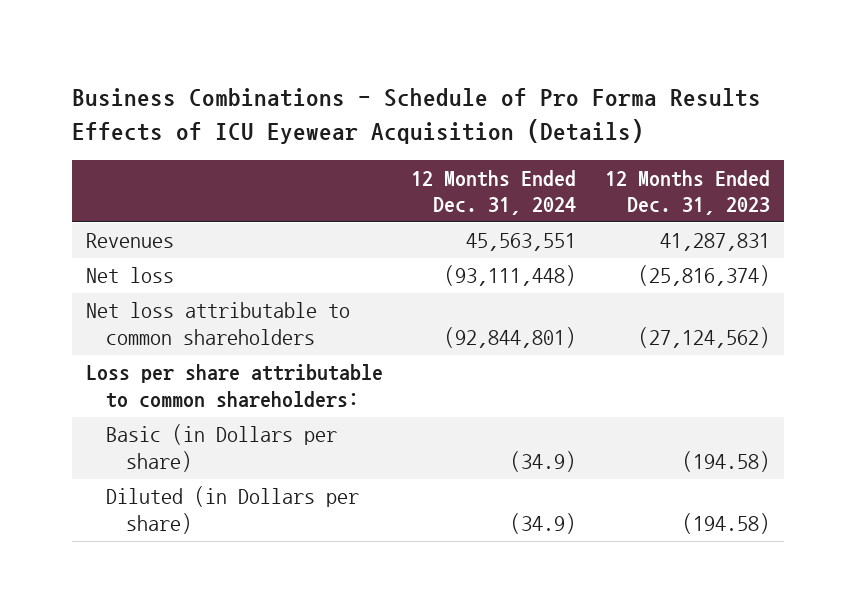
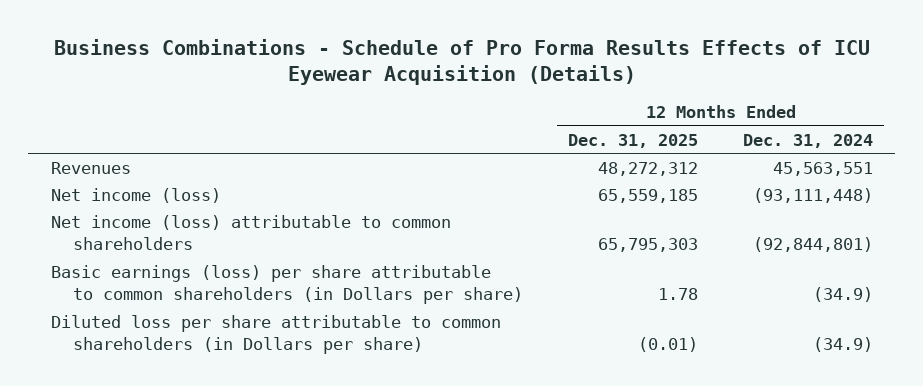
[604,169,770,216] 12 Months Ended Dec. 31, 2023 -> none
none -> [568,133,699,148] Dec. 31, 2025
[86,364,384,409] Loss per share attributable to common shareholders: -> none
[86,267,175,284] Net loss -> [50,187,221,203] Net income (loss)
[86,302,351,346] Net loss attributable to common shareholders -> [50,214,451,251] Net income (loss) attributable to common shareholders
[106,424,338,473] Basic (in Dollars per share) -> [50,264,524,305] Basic earnings (loss) per share attributable to common shareholders (in Dollars per share)
[106,486,360,535] Diluted (in Dollars per share) -> [50,314,501,355] Diluted loss per share attributable to common shareholders (in Dollars per share)

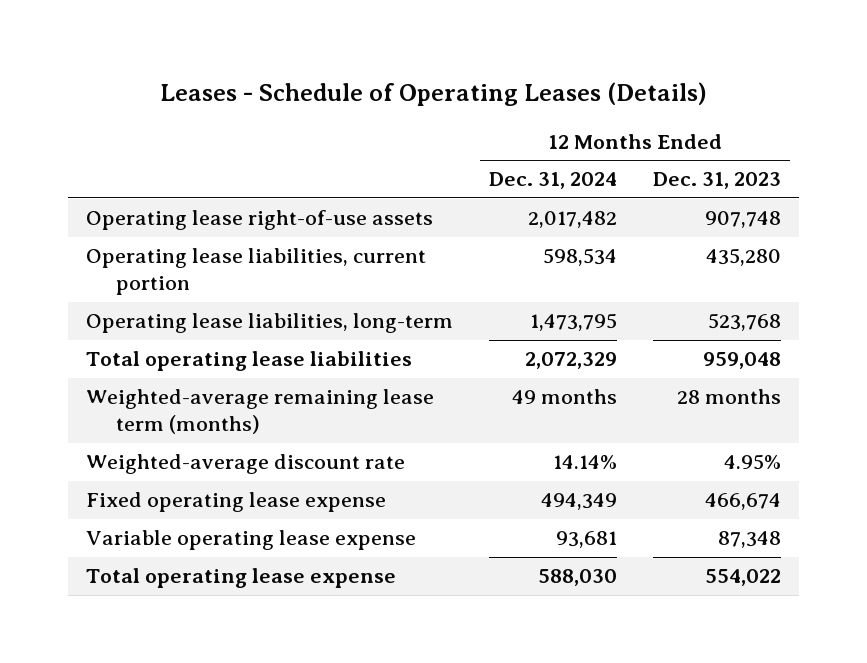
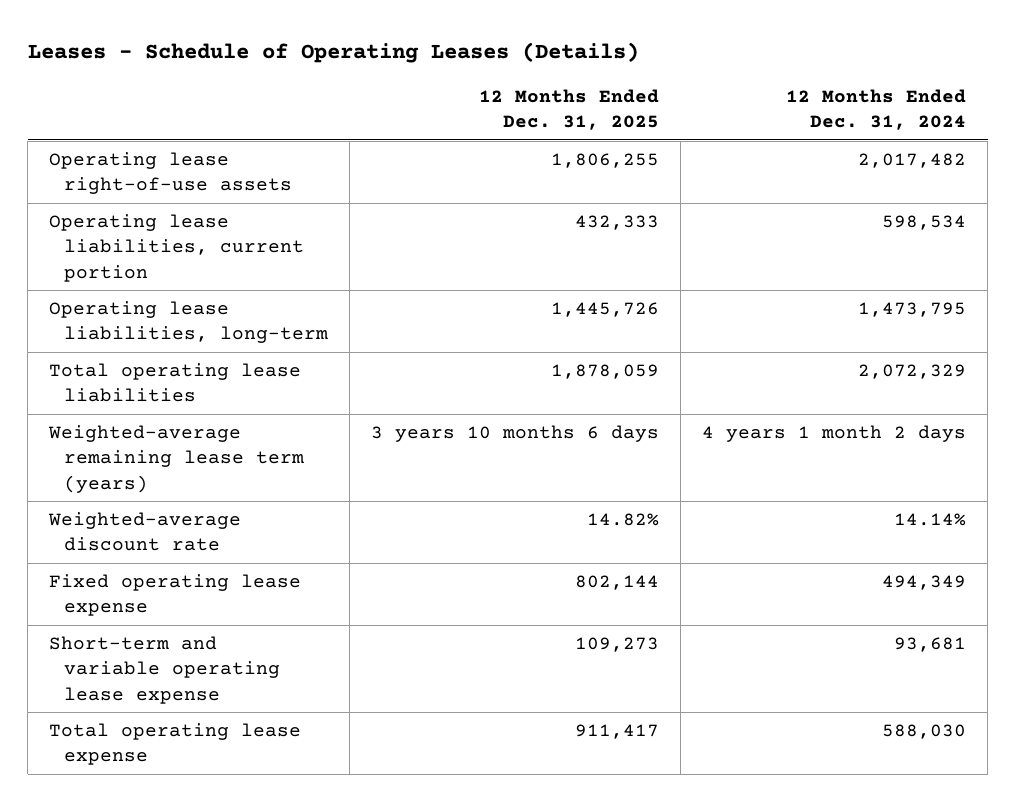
[653,172,782,190] Dec. 31, 2023 -> none
none -> [478,88,659,130] 12 Months Ended Dec. 31, 2025
[86,389,435,435] Weighted-average remaining lease term (months) -> [48,425,304,493] Weighted-average remaining lease term (years)
[512,389,618,405] 49 months -> [702,425,967,443] 4 years 1 month 2 days
[86,530,417,551] Variable operating lease expense -> [49,636,280,704] Short-term and variable operating lease expense

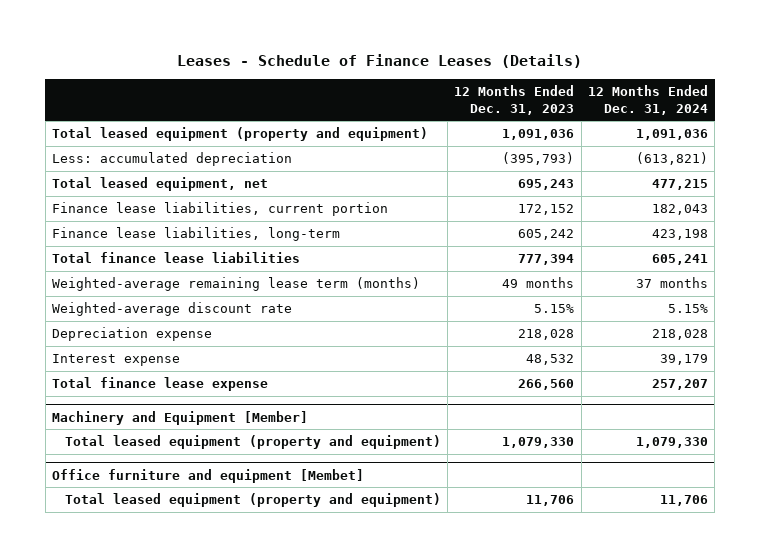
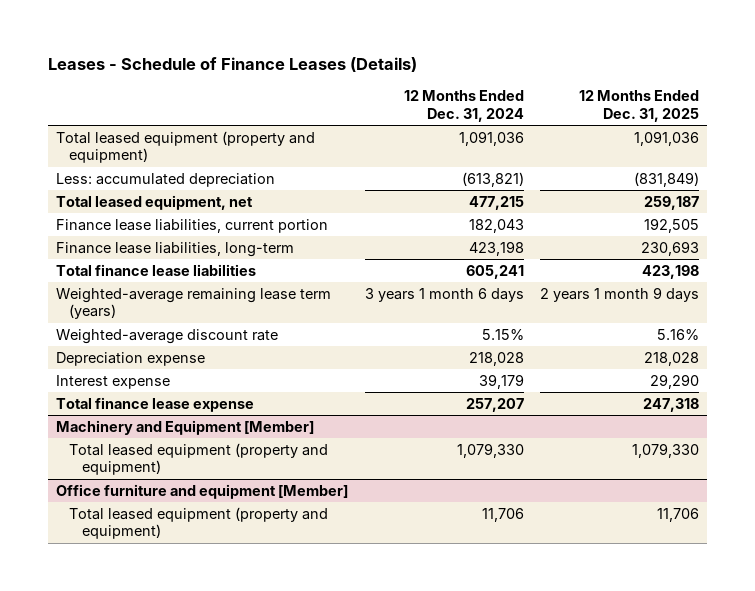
[454,85,575,115] 12 Months Ended Dec. 31, 2023 -> none
none -> [579,90,700,122] 12 Months Ended Dec. 31, 2025
[51,277,420,292] Weighted-average remaining lease term (months) -> [56,287,332,320] Weighted-average remaining lease term (years)
[635,277,708,289] 37 months -> [364,287,524,302] 3 years 1 month 6 days
[51,468,364,483] Office furniture and equipment [Membet] -> [56,483,349,499] Office furniture and equipment [Member]

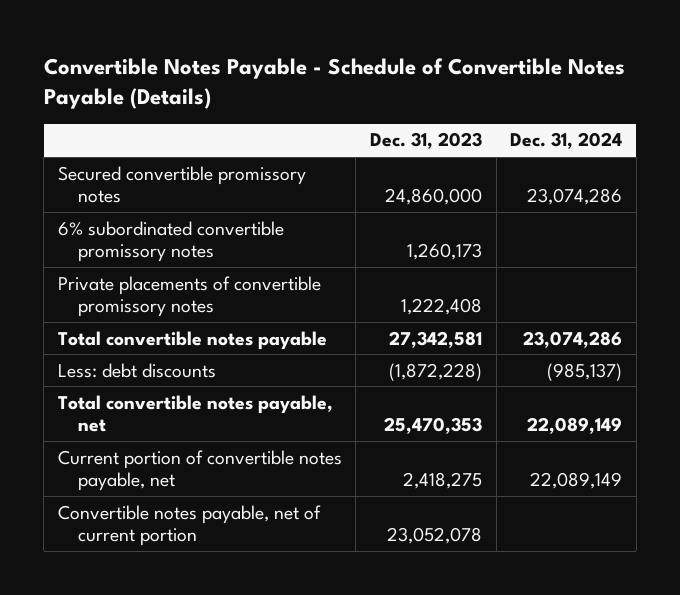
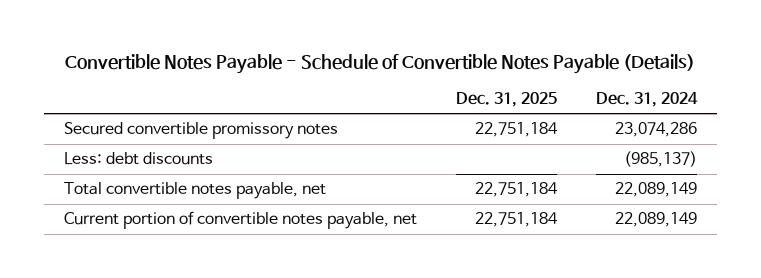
[370,132,483,150] Dec. 31, 2023 -> none
none -> [455,92,557,108] Dec. 31, 2025
[57,220,284,263] 6% subordinated convertible promissory notes -> none
[57,275,321,318] Private placements of convertible promissory notes -> none
[57,330,327,350] Total convertible notes payable -> none
[57,504,321,547] Convertible notes payable, net of current portion -> none

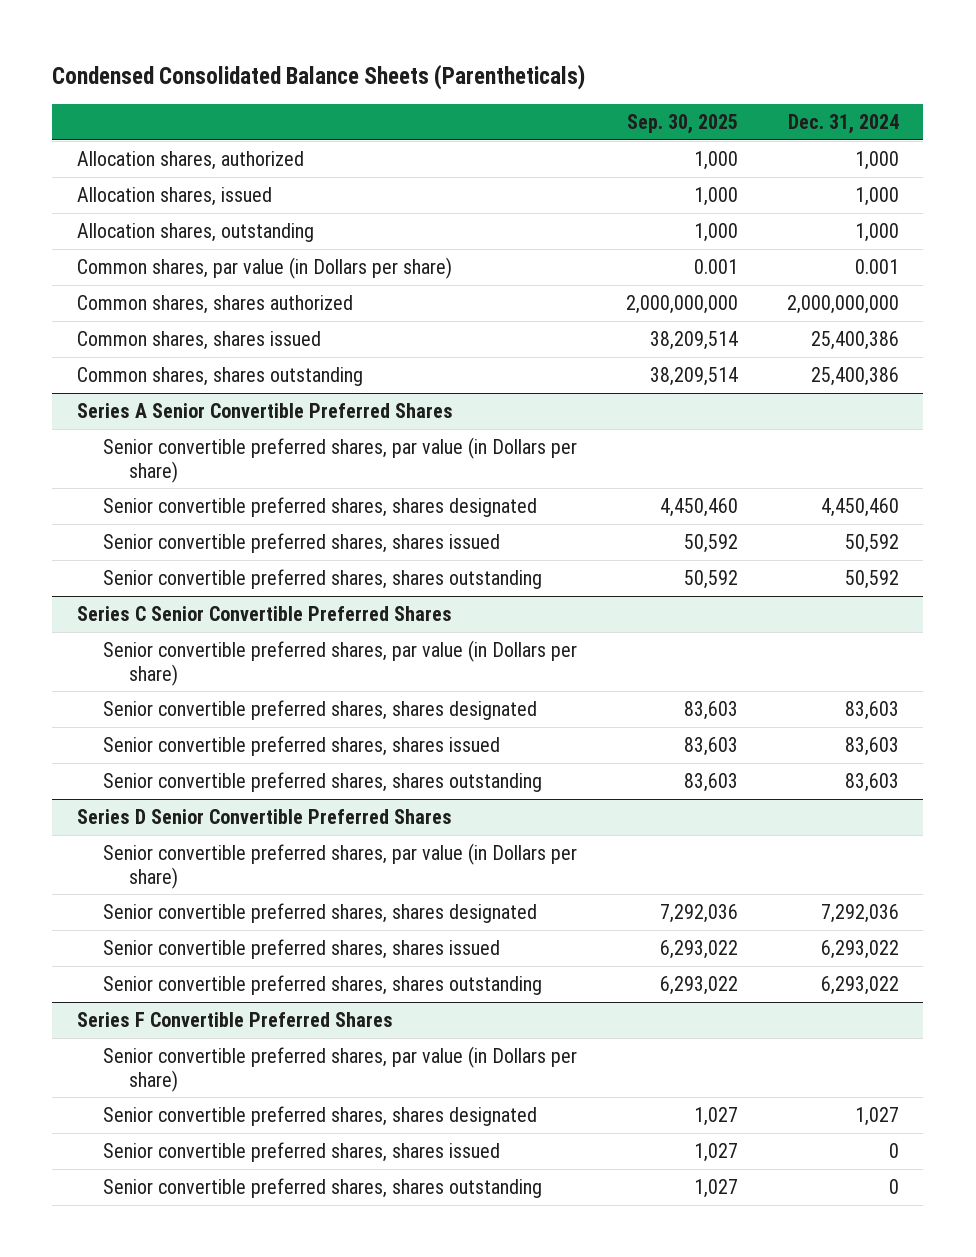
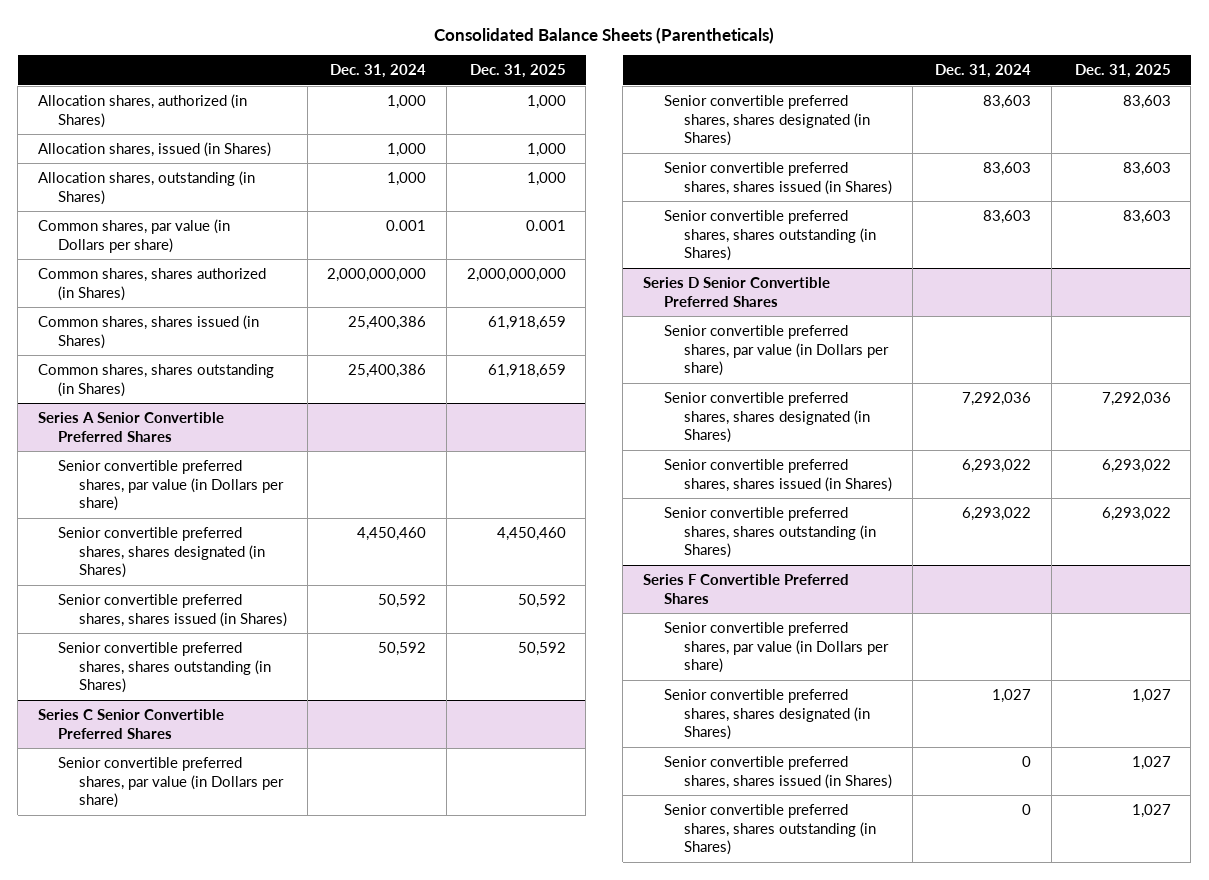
[52,63,586,90] Condensed Consolidated Balance Sheets (Parentheticals) -> [434,26,775,44] Consolidated Balance Sheets (Parentheticals)
[626,113,738,134] Sep. 30, 2025 -> none
none -> [469,64,566,79] Dec. 31, 2025
[76,151,304,171] Allocation shares, authorized -> [37,93,247,128] Allocation shares, authorized (in Shares)
[76,187,272,207] Allocation shares, issued -> [37,141,271,157] Allocation shares, issued (in Shares)
[76,223,314,243] Allocation shares, outstanding -> [37,170,255,205] Allocation shares, outstanding (in Shares)
[76,295,353,315] Common shares, shares authorized -> [37,267,266,301] Common shares, shares authorized (in Shares)
[76,331,321,351] Common shares, shares issued -> [37,314,259,349] Common shares, shares issued (in Shares)
[76,367,363,387] Common shares, shares outstanding -> [37,363,274,397] Common shares, shares outstanding (in Shares)
[102,497,537,518] Senior convertible preferred shares, shares designated -> [58,526,266,579] Senior convertible preferred shares, shares designated (in Shares)
[102,533,500,554] Senior convertible preferred shares, shares issued -> [58,593,288,627] Senior convertible preferred shares, shares issued (in Shares)
[102,569,542,590] Senior convertible preferred shares, shares outstanding -> [58,641,272,694] Senior convertible preferred shares, shares outstanding (in Shares)
[102,700,537,721] Senior convertible preferred shares, shares designated -> [663,94,871,147] Senior convertible preferred shares, shares designated (in Shares)
[102,736,500,757] Senior convertible preferred shares, shares issued -> [663,161,893,195] Senior convertible preferred shares, shares issued (in Shares)
[102,772,542,793] Senior convertible preferred shares, shares outstanding -> [663,209,877,262] Senior convertible preferred shares, shares outstanding (in Shares)
[102,903,537,924] Senior convertible preferred shares, shares designated -> [663,391,871,444] Senior convertible preferred shares, shares designated (in Shares)
[102,939,500,960] Senior convertible preferred shares, shares issued -> [663,458,893,492] Senior convertible preferred shares, shares issued (in Shares)
[102,975,542,996] Senior convertible preferred shares, shares outstanding -> [663,506,877,559] Senior convertible preferred shares, shares outstanding (in Shares)
[102,1106,537,1127] Senior convertible preferred shares, shares designated -> [663,688,871,741] Senior convertible preferred shares, shares designated (in Shares)
[102,1142,500,1163] Senior convertible preferred shares, shares issued -> [663,755,893,789] Senior convertible preferred shares, shares issued (in Shares)
[102,1178,542,1199] Senior convertible preferred shares, shares outstanding -> [663,803,877,856] Senior convertible preferred shares, shares outstanding (in Shares)

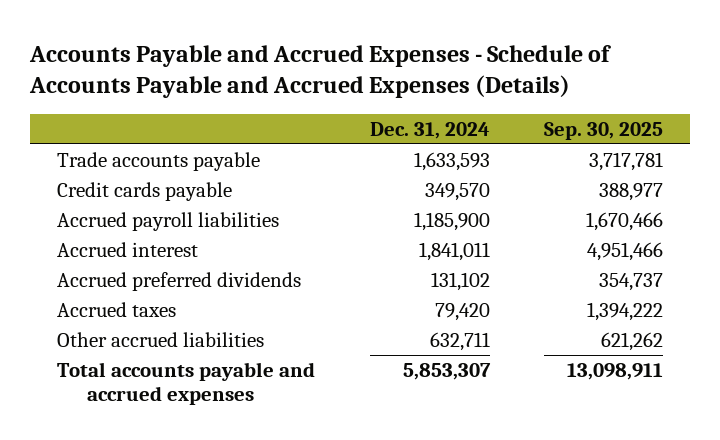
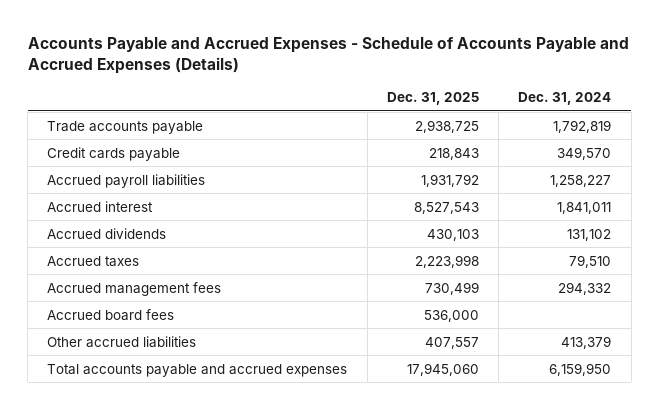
[544,121,664,140] Sep. 30, 2025 -> none
none -> [386,91,479,105] Dec. 31, 2025
[413,151,490,171] 1,633,593 -> [553,119,612,133] 1,792,819
[413,211,490,231] 1,185,900 -> [550,174,612,187] 1,258,227
[57,271,302,291] Accrued preferred dividends -> [47,227,167,239] Accrued dividends
[434,302,490,321] 79,420 -> [569,254,612,268] 79,510
none -> [47,281,222,296] Accrued management fees
none -> [47,308,175,321] Accrued board fees
[429,331,490,351] 632,711 -> [561,335,612,349] 413,379
[402,362,491,380] 5,853,307 -> [549,362,612,376] 6,159,950

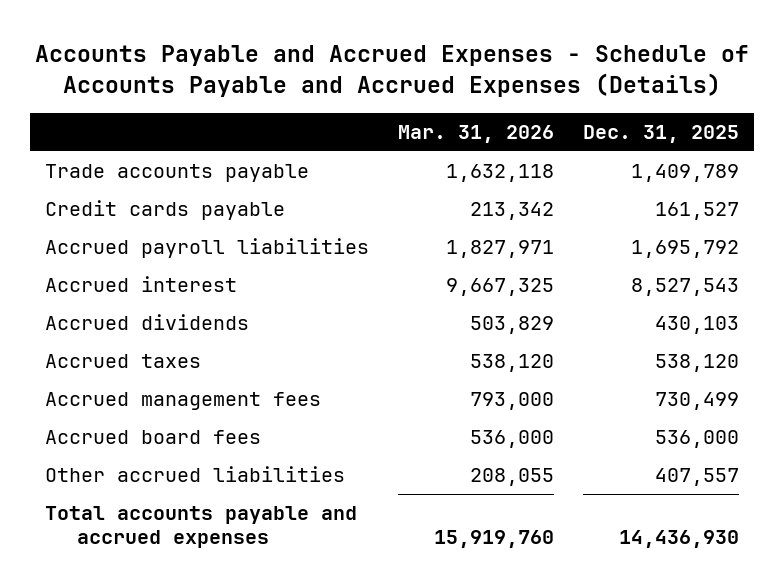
[518,91,612,105] Dec. 31, 2024 -> none
none -> [398,125,555,144] Mar. 31, 2026
[414,119,479,133] 2,938,725 -> [631,164,740,183] 1,409,789
[428,147,479,160] 218,843 -> [655,202,740,221] 161,527
[420,173,479,187] 1,931,792 -> [631,240,740,259] 1,695,792
[414,254,479,268] 2,223,998 -> [655,354,740,373] 538,120
[406,362,479,376] 17,945,060 -> [619,530,740,549] 14,436,930

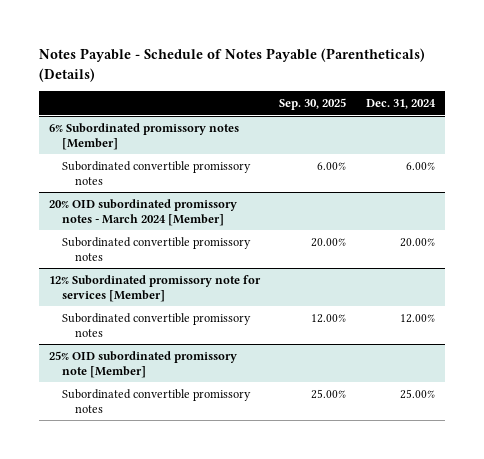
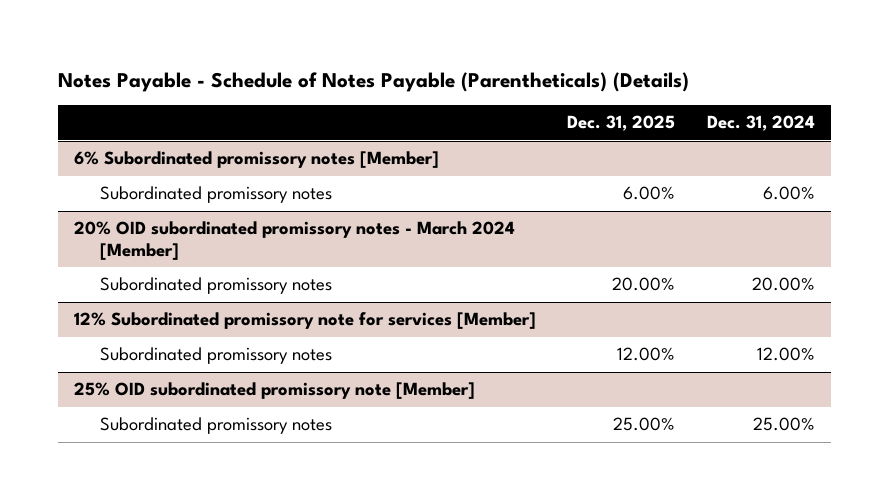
[279,98,347,111] Sep. 30, 2025 -> none
none -> [567,115,676,132] Dec. 31, 2025
[61,160,251,185] Subordinated convertible promissory notes -> [99,186,332,204] Subordinated promissory notes
[61,236,251,261] Subordinated convertible promissory notes -> [99,277,332,295] Subordinated promissory notes
[61,312,251,337] Subordinated convertible promissory notes -> [99,347,332,365] Subordinated promissory notes
[61,388,251,413] Subordinated convertible promissory notes -> [99,417,332,435] Subordinated promissory notes

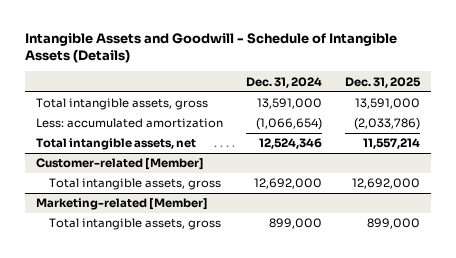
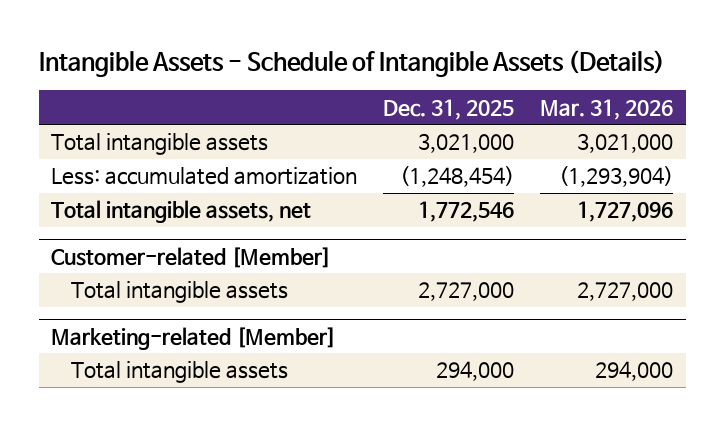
[25,32,398,64] Intangible Assets and Goodwill - Schedule of Intangible Assets (Details) -> [38,50,665,78] Intangible Assets - Schedule of Intangible Assets (Details)
[246,76,323,88] Dec. 31, 2024 -> none
none -> [539,98,673,120] Mar. 31, 2026
[36,98,209,111] Total intangible assets, gross -> [51,133,269,156] Total intangible assets
[354,98,420,110] 13,591,000 -> [418,133,515,154] 3,021,000
[353,118,420,131] (2,033,786) -> [400,166,515,188] (1,248,454)
[362,138,420,150] 11,557,214 -> [418,201,515,223] 1,772,546
[49,178,222,191] Total intangible assets, gross -> [70,281,288,304] Total intangible assets
[351,178,420,190] 12,692,000 -> [418,282,515,302] 2,727,000
[49,218,222,231] Total intangible assets, gross -> [70,361,288,384] Total intangible assets
[366,218,420,230] 899,000 -> [436,361,515,382] 294,000

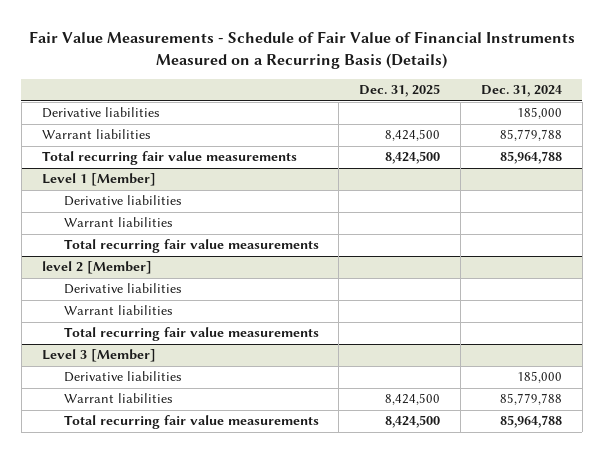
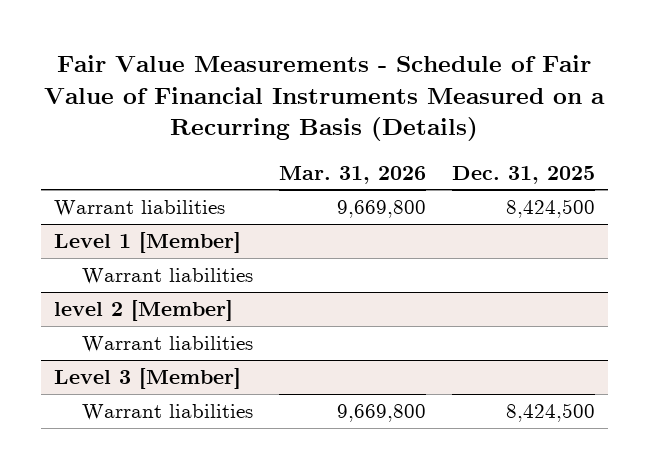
[480,85,562,98] Dec. 31, 2024 -> none
none -> [279,165,427,184] Mar. 31, 2026
[41,107,160,119] Derivative liabilities -> none
[41,151,297,166] Total recurring fair value measurements -> none
[63,195,182,207] Derivative liabilities -> none
[63,239,319,254] Total recurring fair value measurements -> none
[63,283,182,295] Derivative liabilities -> none
[63,327,319,342] Total recurring fair value measurements -> none
[63,371,182,383] Derivative liabilities -> none
[63,415,319,430] Total recurring fair value measurements -> none

